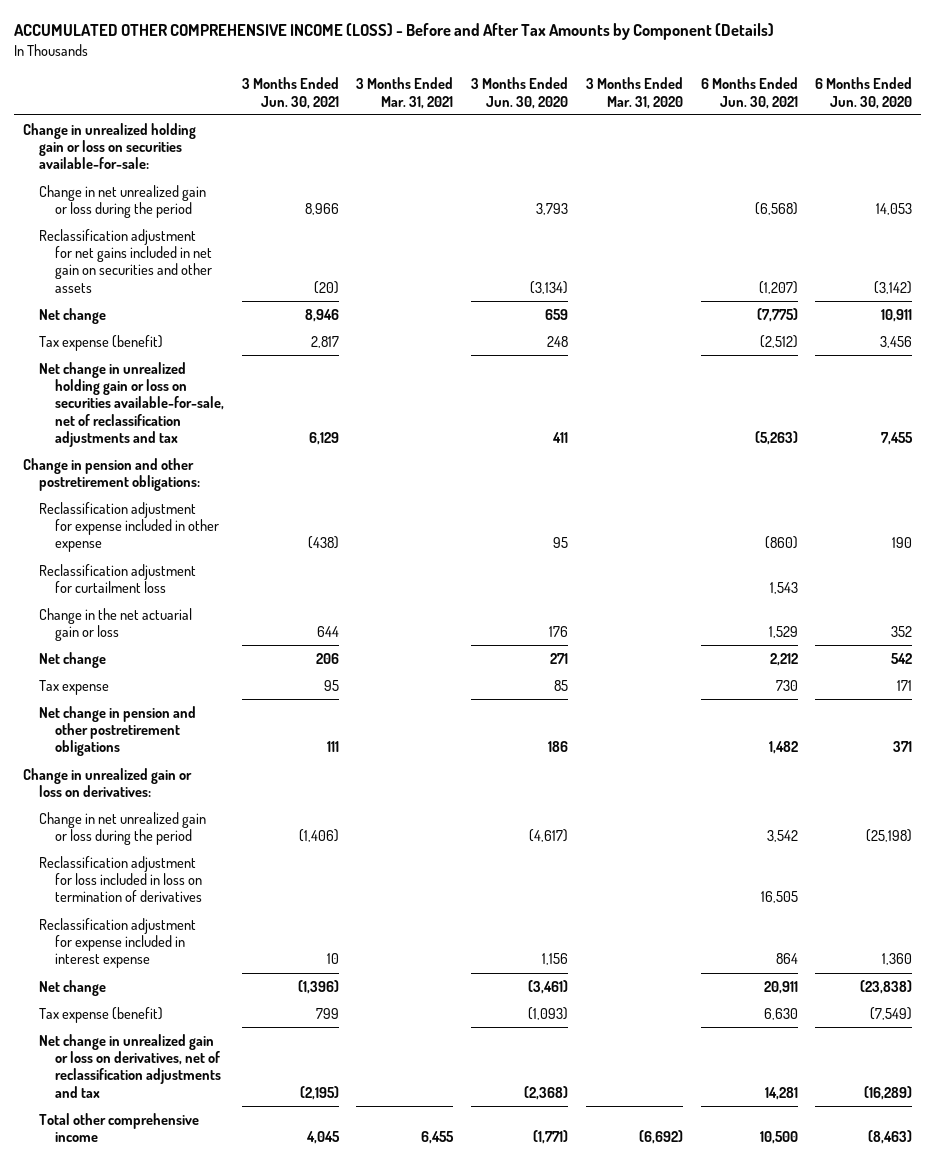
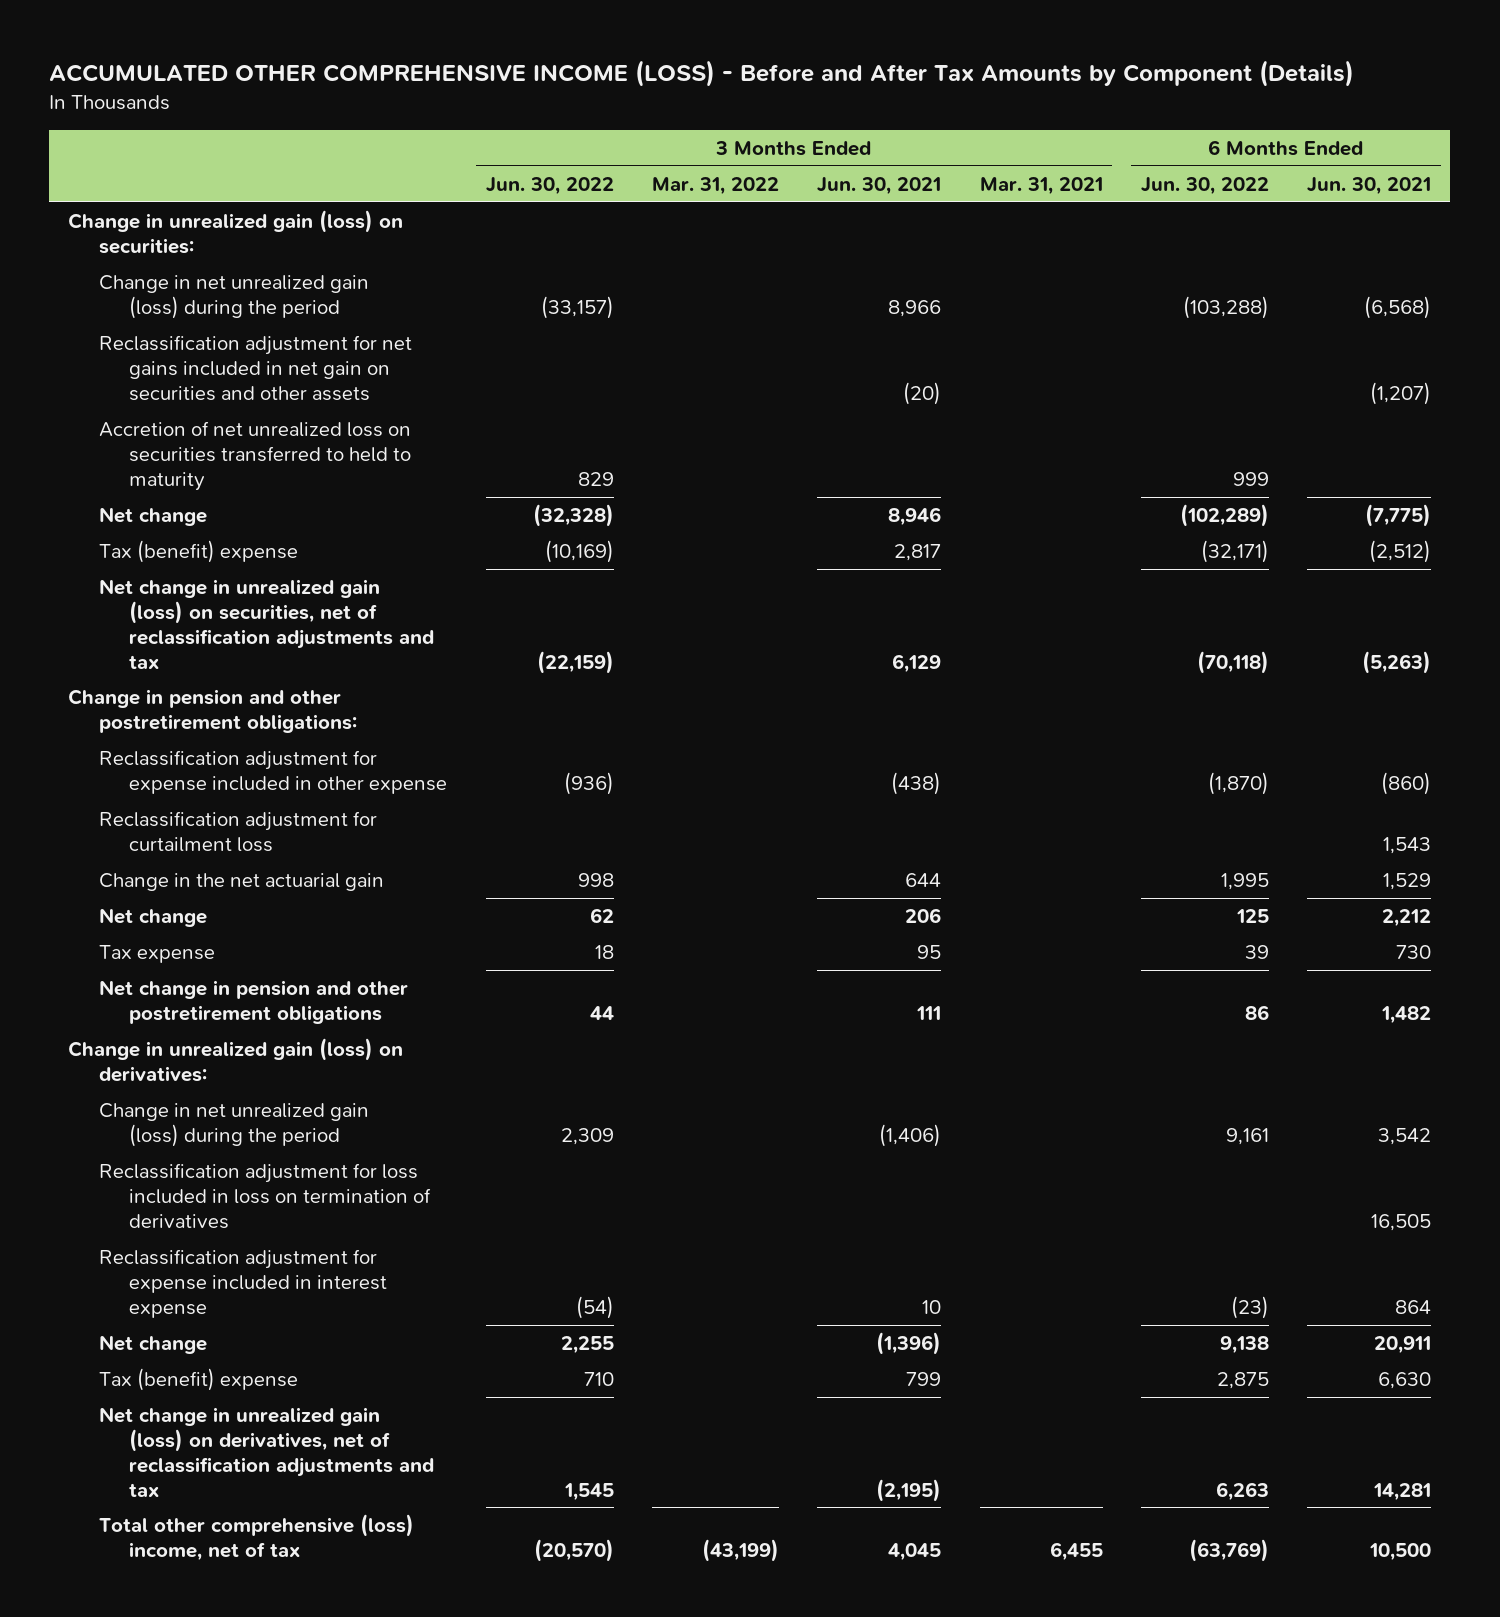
[471,77,569,109] 3 Months Ended Jun. 30, 2020 -> none
[585,77,683,109] 3 Months Ended Mar. 31, 2020 -> none
[815,77,913,109] 6 Months Ended Jun. 30, 2020 -> none
none -> [485,176,614,195] Jun. 30, 2022
none -> [651,176,779,195] Mar. 31, 2022
none -> [1140,176,1269,195] Jun. 30, 2022
[22,122,196,170] Change in unrealized holding gain or loss on securities available-for-sale: -> [68,209,404,254] Change in unrealized gain (loss) on securities:
[38,184,206,219] Change in net unrealized gain or loss during the period -> [98,274,369,319] Change in net unrealized gain (loss) during the period
none -> [98,420,412,491] Accretion of net unrealized loss on securities transferred to held to maturity
[38,334,163,351] Tax expense (benefit) -> [98,539,298,563] Tax (benefit) expense
[38,361,224,447] Net change in unrealized holding gain or loss on securities available-for-sale, net of reclassification adjustments and tax -> [98,578,435,669] Net change in unrealized gain (loss) on securities, net of reclassification adjustments and tax
[38,607,192,642] Change in the net actuarial gain or loss -> [98,872,384,891] Change in the net actuarial gain
[22,767,192,798] Change in unrealized gain or loss on derivatives: -> [68,1037,404,1082] Change in unrealized gain (loss) on derivatives:
[38,811,206,846] Change in net unrealized gain or loss during the period -> [98,1102,369,1147] Change in net unrealized gain (loss) during the period
[38,1006,163,1023] Tax expense (benefit) -> [98,1367,298,1391] Tax (benefit) expense
[38,1033,221,1098] Net change in unrealized gain or loss on derivatives, net of reclassification adjustments and tax -> [98,1406,435,1497] Net change in unrealized gain (loss) on derivatives, net of reclassification adjustments and tax
[38,1112,199,1143] Total other comprehensive income -> [98,1513,414,1561] Total other comprehensive (loss) income, net of tax

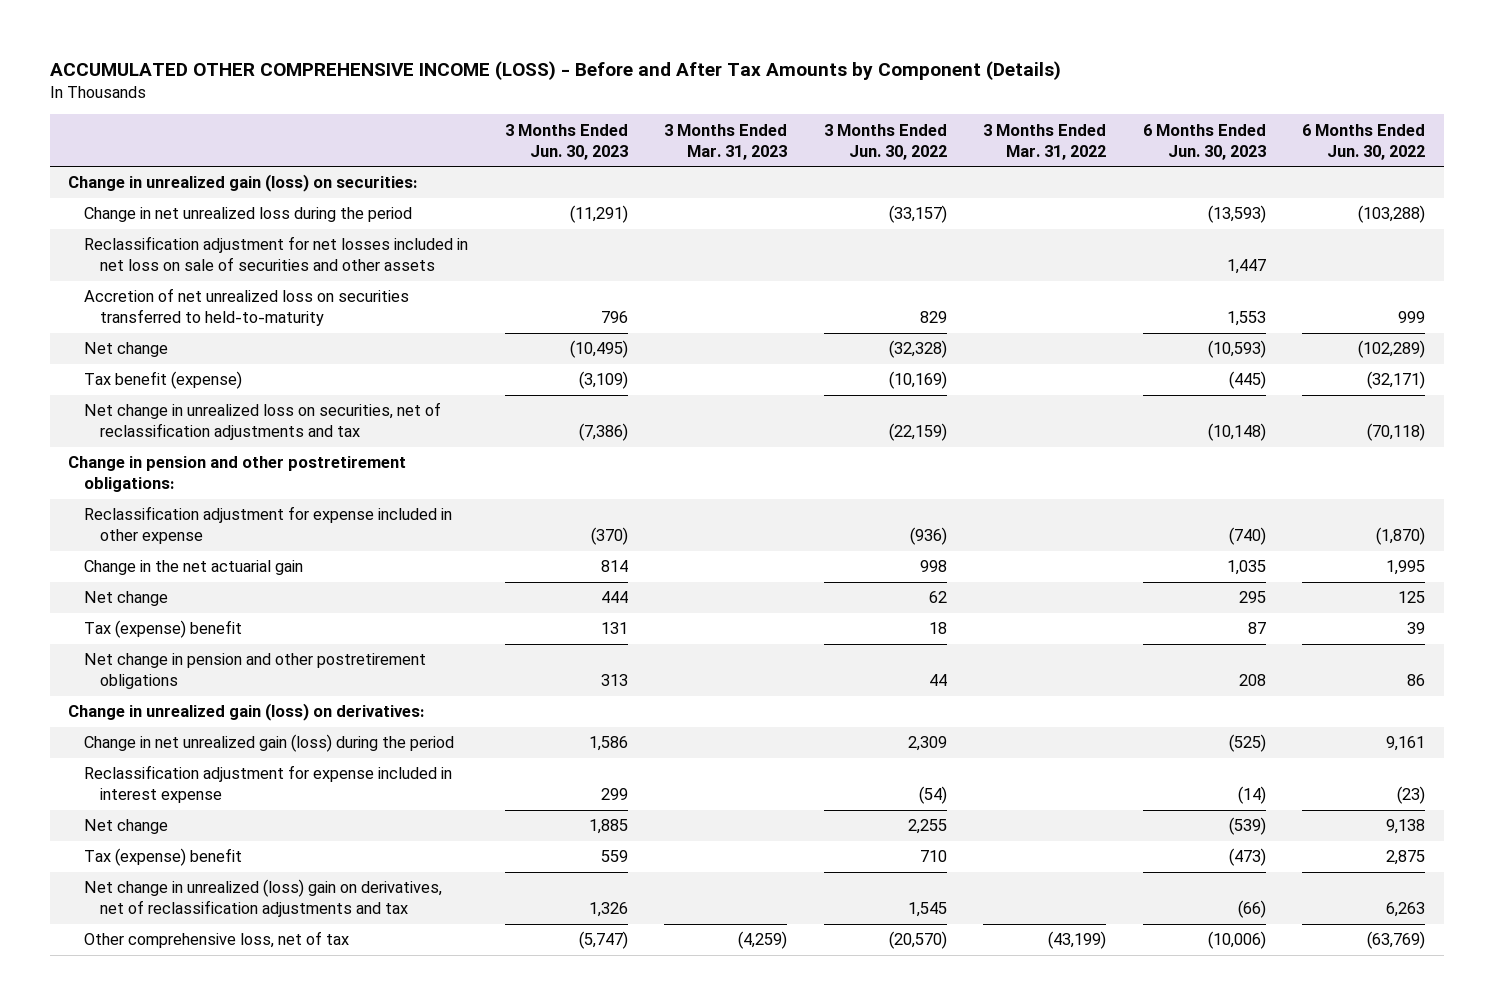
[817,176,942,195] Jun. 30, 2021 -> none
[979,176,1103,195] Mar. 31, 2021 -> none
[1307,176,1432,195] Jun. 30, 2021 -> none
none -> [504,123,628,160] 3 Months Ended Jun. 30, 2023
none -> [664,123,788,160] 3 Months Ended Mar. 31, 2023
none -> [1142,123,1266,160] 6 Months Ended Jun. 30, 2023
[98,274,369,319] Change in net unrealized gain (loss) during the period -> [84,207,413,223] Change in net unrealized loss during the period
[98,334,412,401] Reclassification adjustment for net gains included in net gain on securities and other assets -> [84,236,469,272] Reclassification adjustment for net losses included in net loss on sale of securities and other assets
[98,420,412,491] Accretion of net unrealized loss on securities transferred to held to maturity -> [84,288,410,327] Accretion of net unrealized loss on securities transferred to held-to-maturity
[98,539,298,563] Tax (benefit) expense -> [84,371,243,390] Tax benefit (expense)
[98,578,435,669] Net change in unrealized gain (loss) on securities, net of reclassification adjustments and tax -> [84,402,442,441] Net change in unrealized loss on securities, net of reclassification adjustments and tax
[98,810,377,852] Reclassification adjustment for curtailment loss -> none
[98,944,215,963] Tax expense -> [84,620,243,639] Tax (expense) benefit
[98,1162,432,1229] Reclassification adjustment for loss included in loss on termination of derivatives -> none
[98,1367,298,1391] Tax (benefit) expense -> [84,848,243,867] Tax (expense) benefit
[98,1406,435,1497] Net change in unrealized gain (loss) on derivatives, net of reclassification adjustments and tax -> [84,879,443,918] Net change in unrealized (loss) gain on derivatives, net of reclassification adjustments and tax
[98,1513,414,1561] Total other comprehensive (loss) income, net of tax -> [84,931,350,949] Other comprehensive loss, net of tax

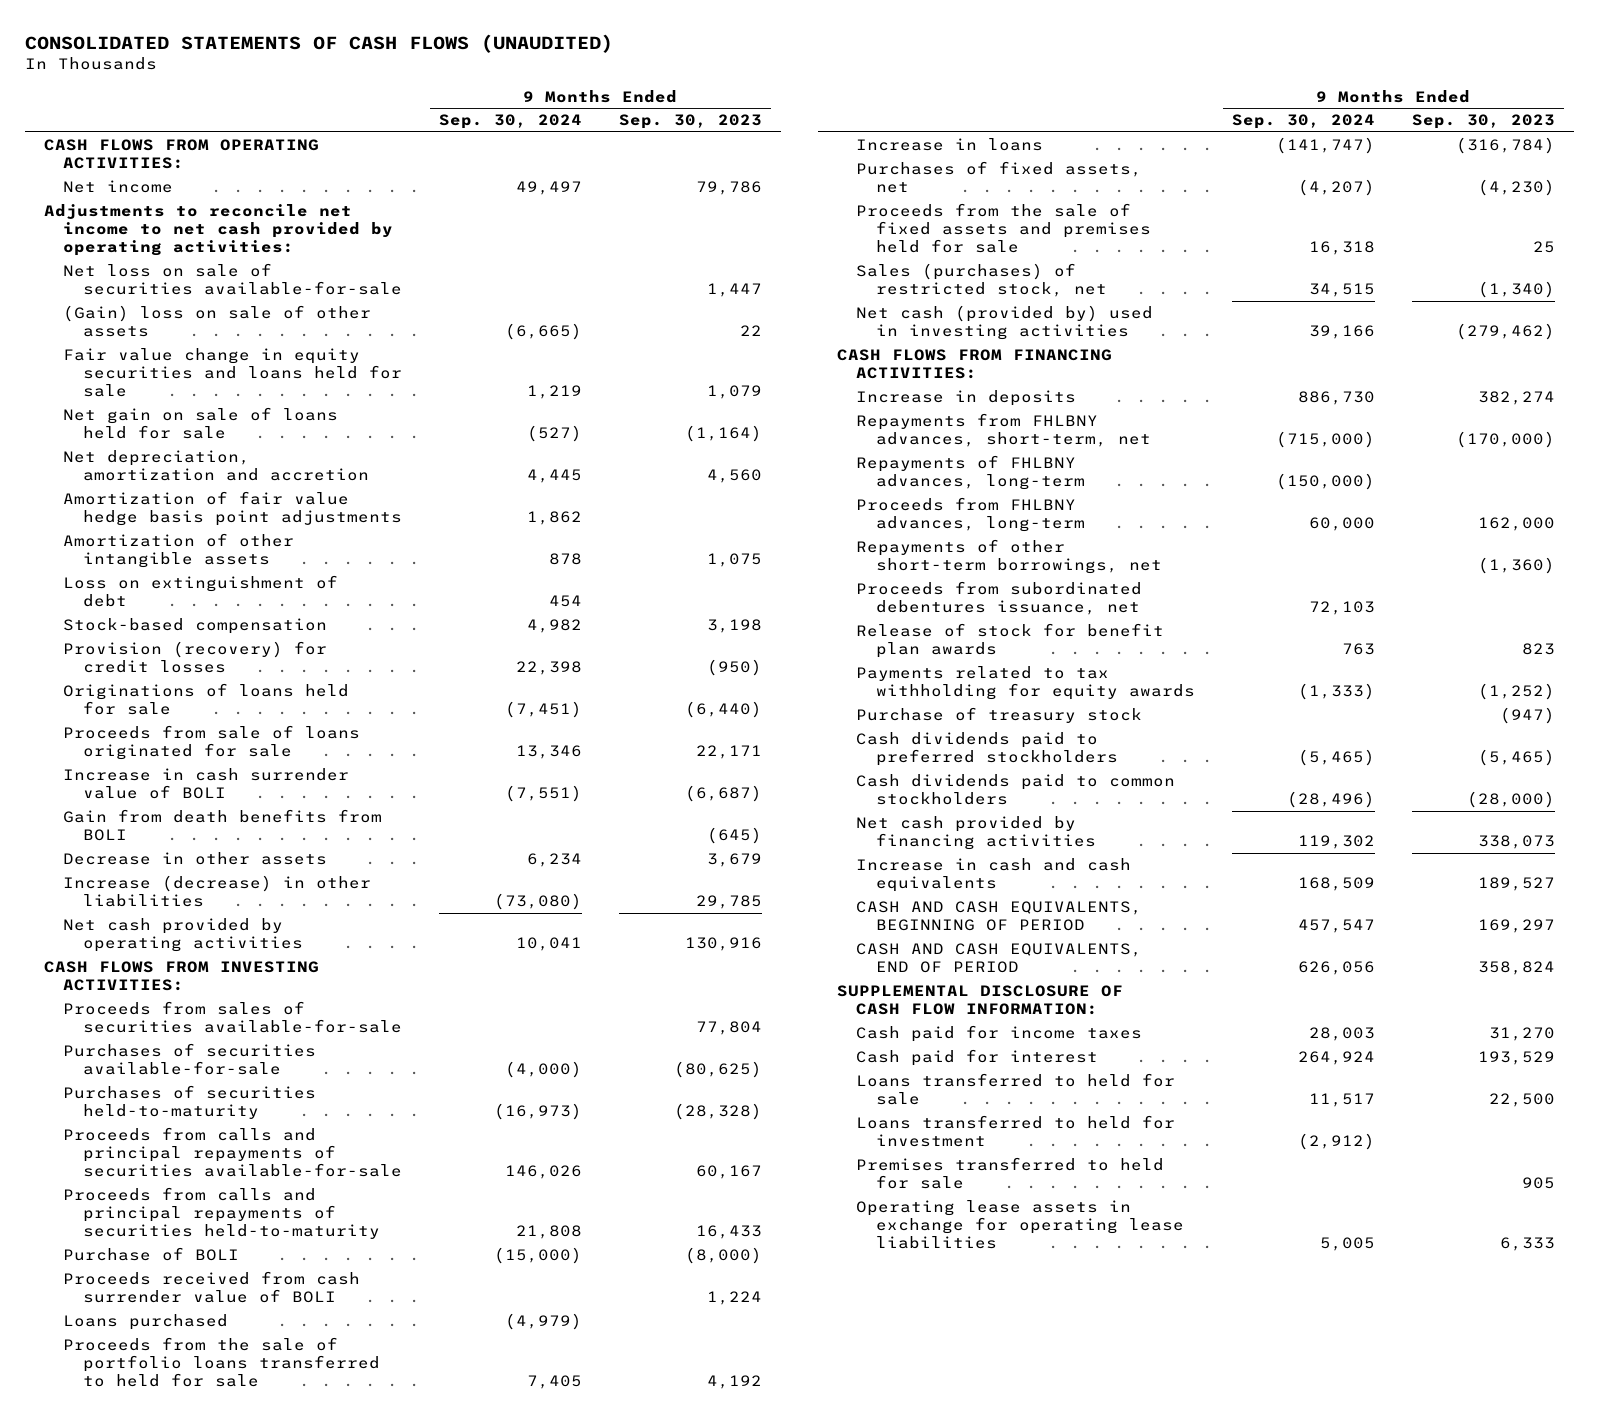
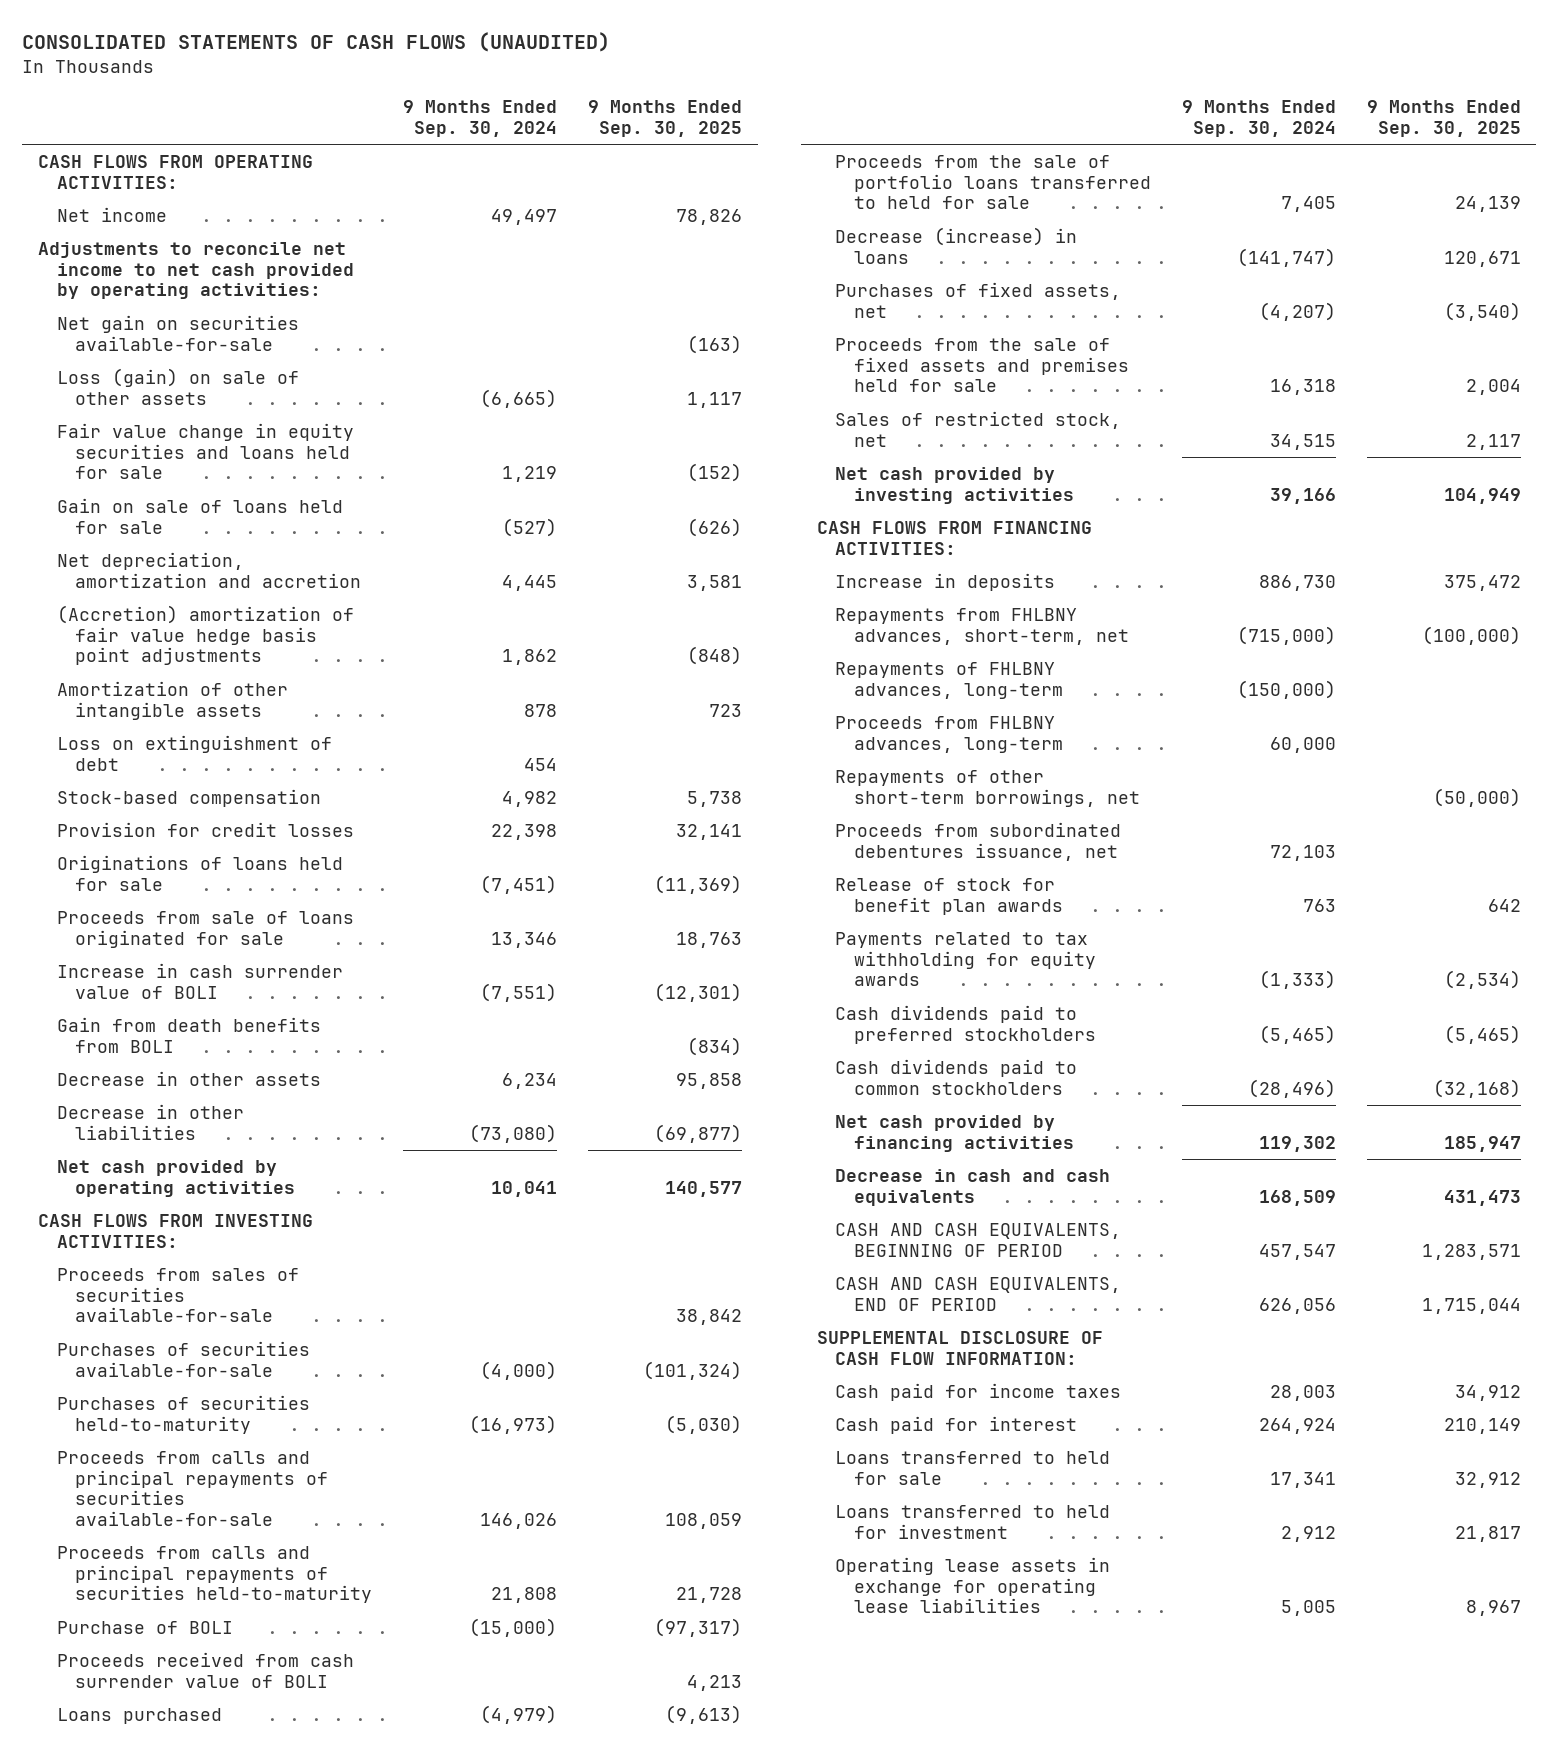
[618,114,762,130] Sep. 30, 2023 -> none
none -> [588,100,743,137] 9 Months Ended Sep. 30, 2025
[63,263,402,296] Net loss on sale of securities available-for-sale -> [56,315,299,351] Net gain on securities available-for-sale
[63,305,372,338] (Gain) loss on sale of other assets -> [56,368,299,405] Loss (gain) on sale of other assets
[63,407,339,440] Net gain on sale of loans held for sale -> [56,498,343,534] Gain on sale of loans held for sale
[63,491,402,527] Amortization of fair value hedge basis point adjustments -> [56,605,354,666] (Accretion) amortization of fair value hedge basis point adjustments
[63,641,328,674] Provision (recovery) for credit losses -> [56,822,354,838] Provision for credit losses
[63,875,372,908] Increase (decrease) in other liabilities -> [56,1104,244,1140] Decrease in other liabilities
[856,138,1044,152] Increase in loans -> [835,227,1078,264] Decrease (increase) in loans
[856,263,1107,298] Sales (purchases) of restricted stock, net -> [835,411,1122,447] Sales of restricted stock, net
[856,305,1154,341] Net cash (provided by) used in investing activities -> [835,467,1075,504] Net cash provided by investing activities
[856,707,1143,724] Purchase of treasury stock -> none
[856,858,1132,893] Increase in cash and cash equivalents -> [835,1169,1111,1206] Decrease in cash and cash equivalents
[856,1157,1165,1190] Premises transferred to held for sale -> none
[1308,1093,1375,1108] 11,517 -> [1270,1471,1337,1488] 17,341
[1297,1133,1375,1151] (2,912) -> [1281,1525,1337,1542] 2,912

